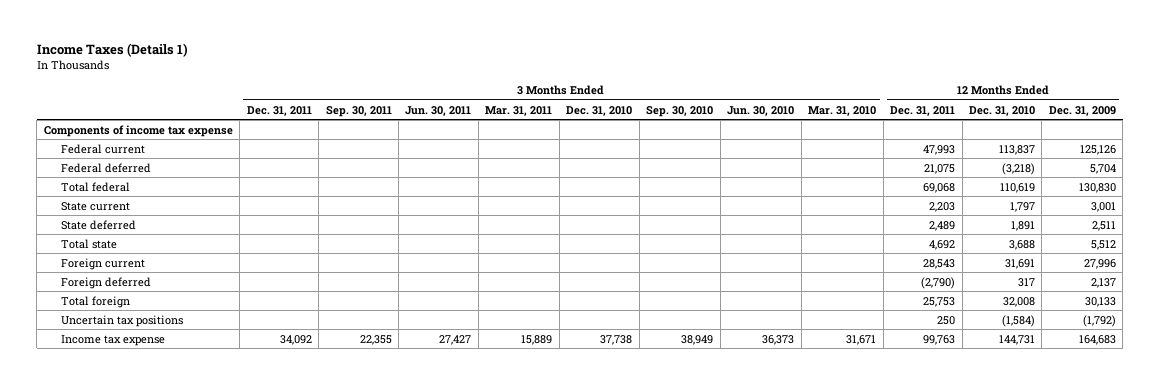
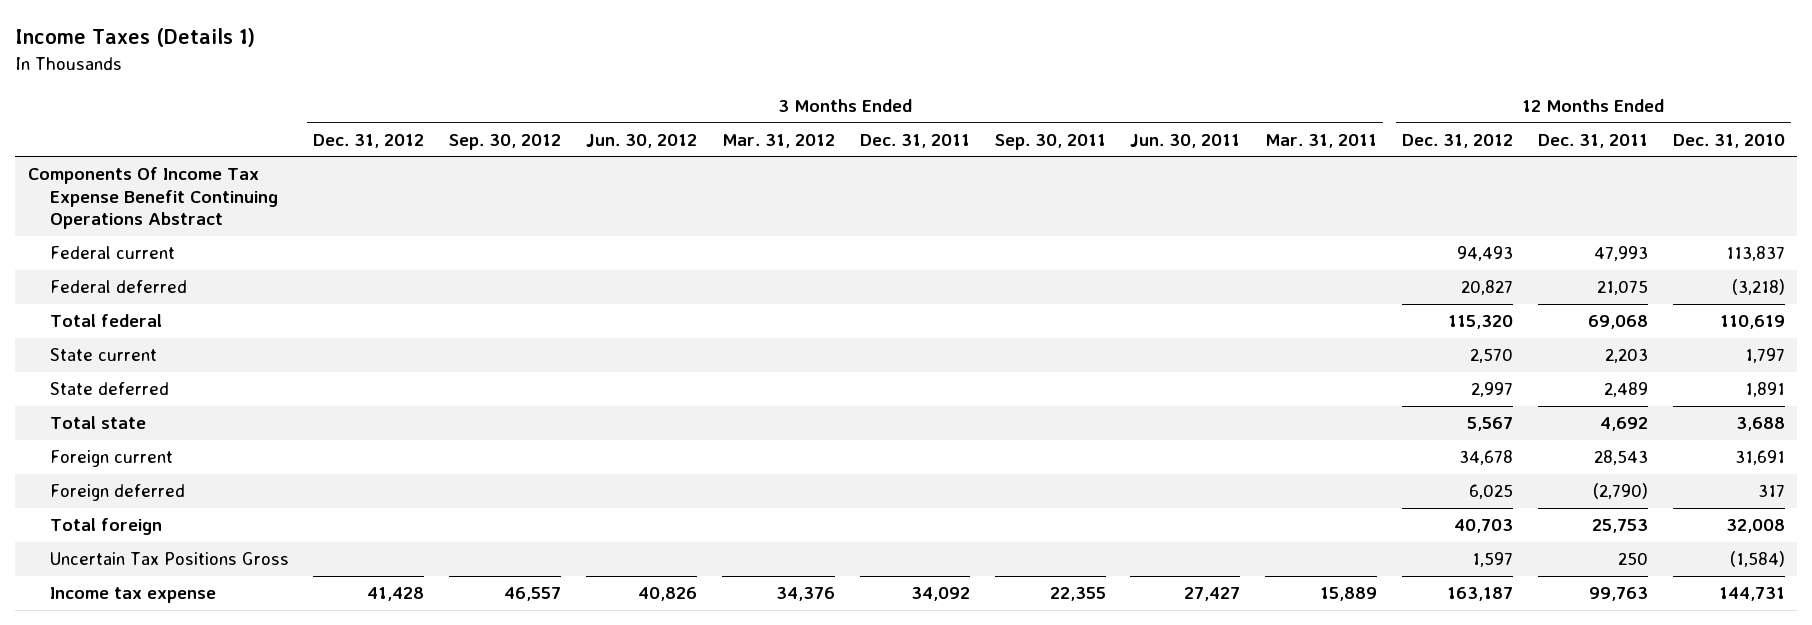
[566,105,633,116] Dec. 31, 2010 -> none
[646,105,714,117] Sep. 30, 2010 -> none
[727,105,795,116] Jun. 30, 2010 -> none
[808,105,877,116] Mar. 31, 2010 -> none
[1048,105,1116,116] Dec. 31, 2009 -> none
none -> [313,133,425,148] Dec. 31, 2012
none -> [449,133,562,150] Sep. 30, 2012
none -> [586,133,698,148] Jun. 30, 2012
none -> [721,133,835,148] Mar. 31, 2012
none -> [1401,133,1513,148] Dec. 31, 2012
[43,124,233,137] Components of income tax expense -> [27,167,278,230] Components Of Income Tax Expense Benefit Continuing Operations Abstract
[60,314,183,327] Uncertain tax positions -> [49,552,289,566] Uncertain Tax Positions Gross

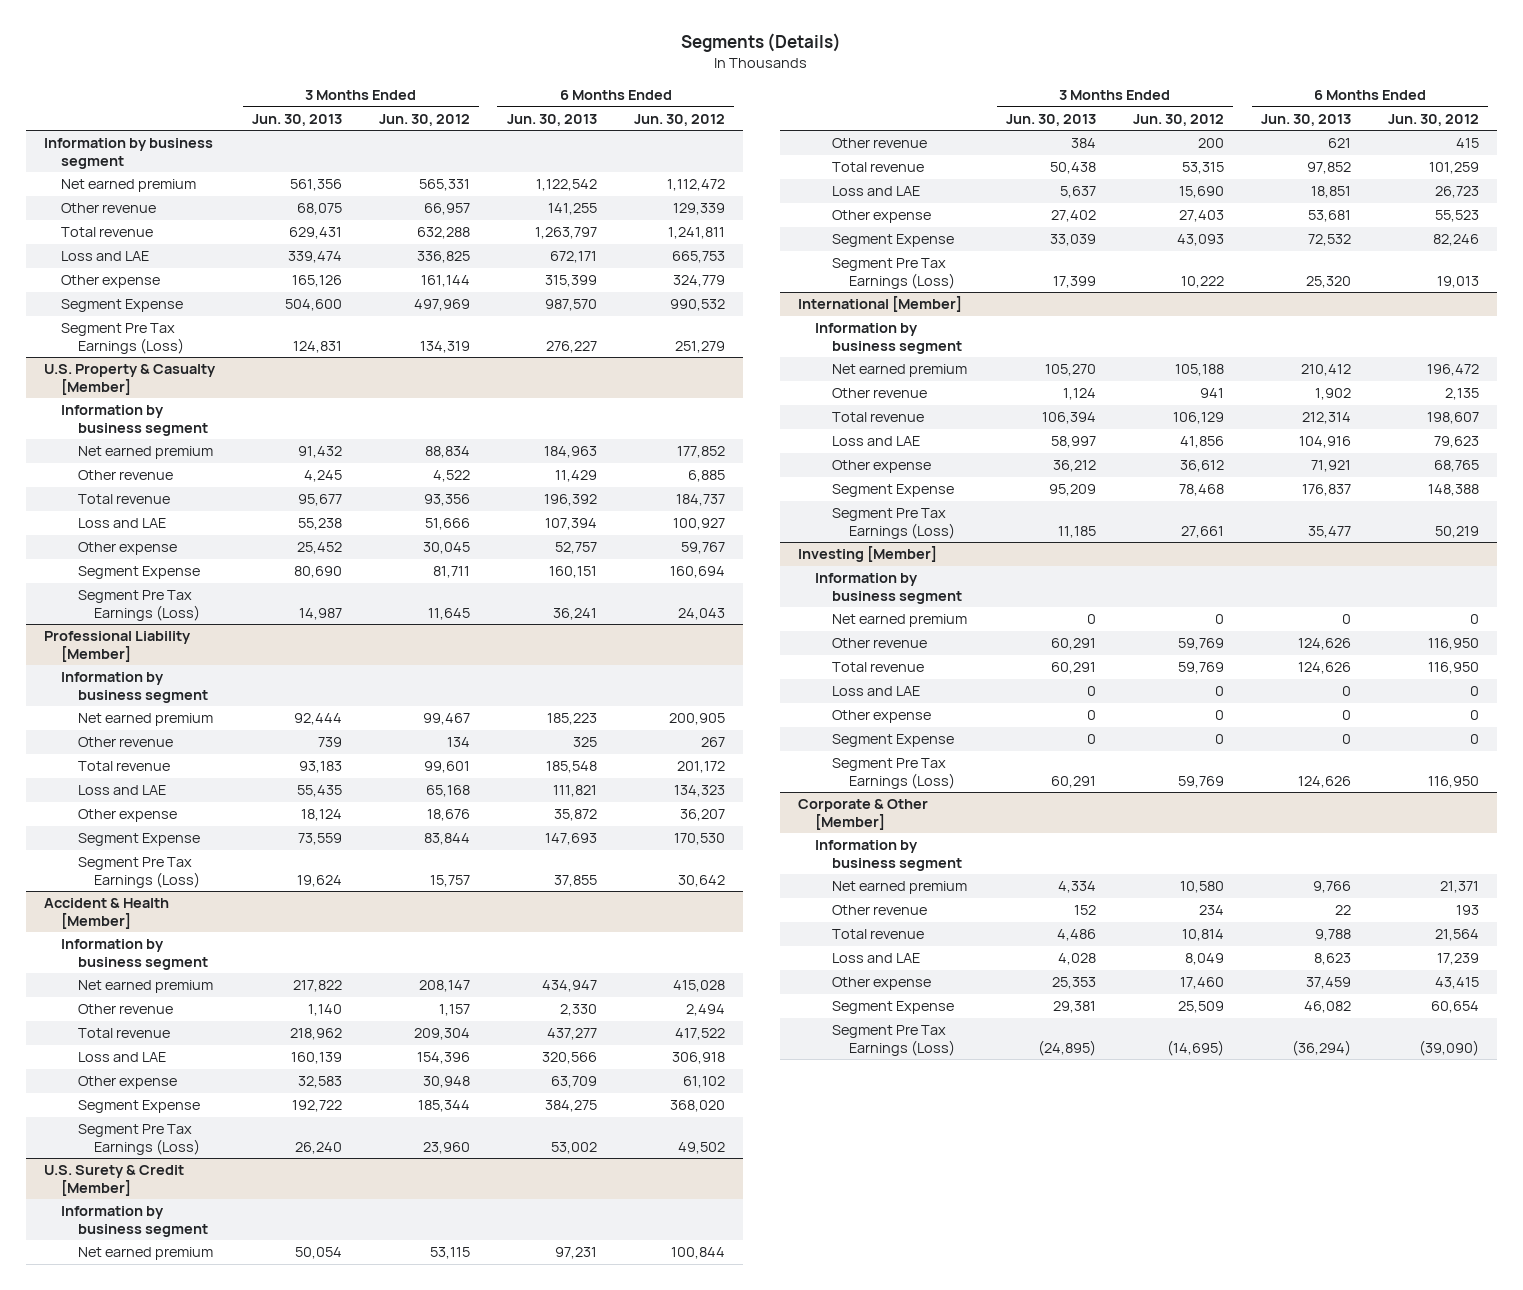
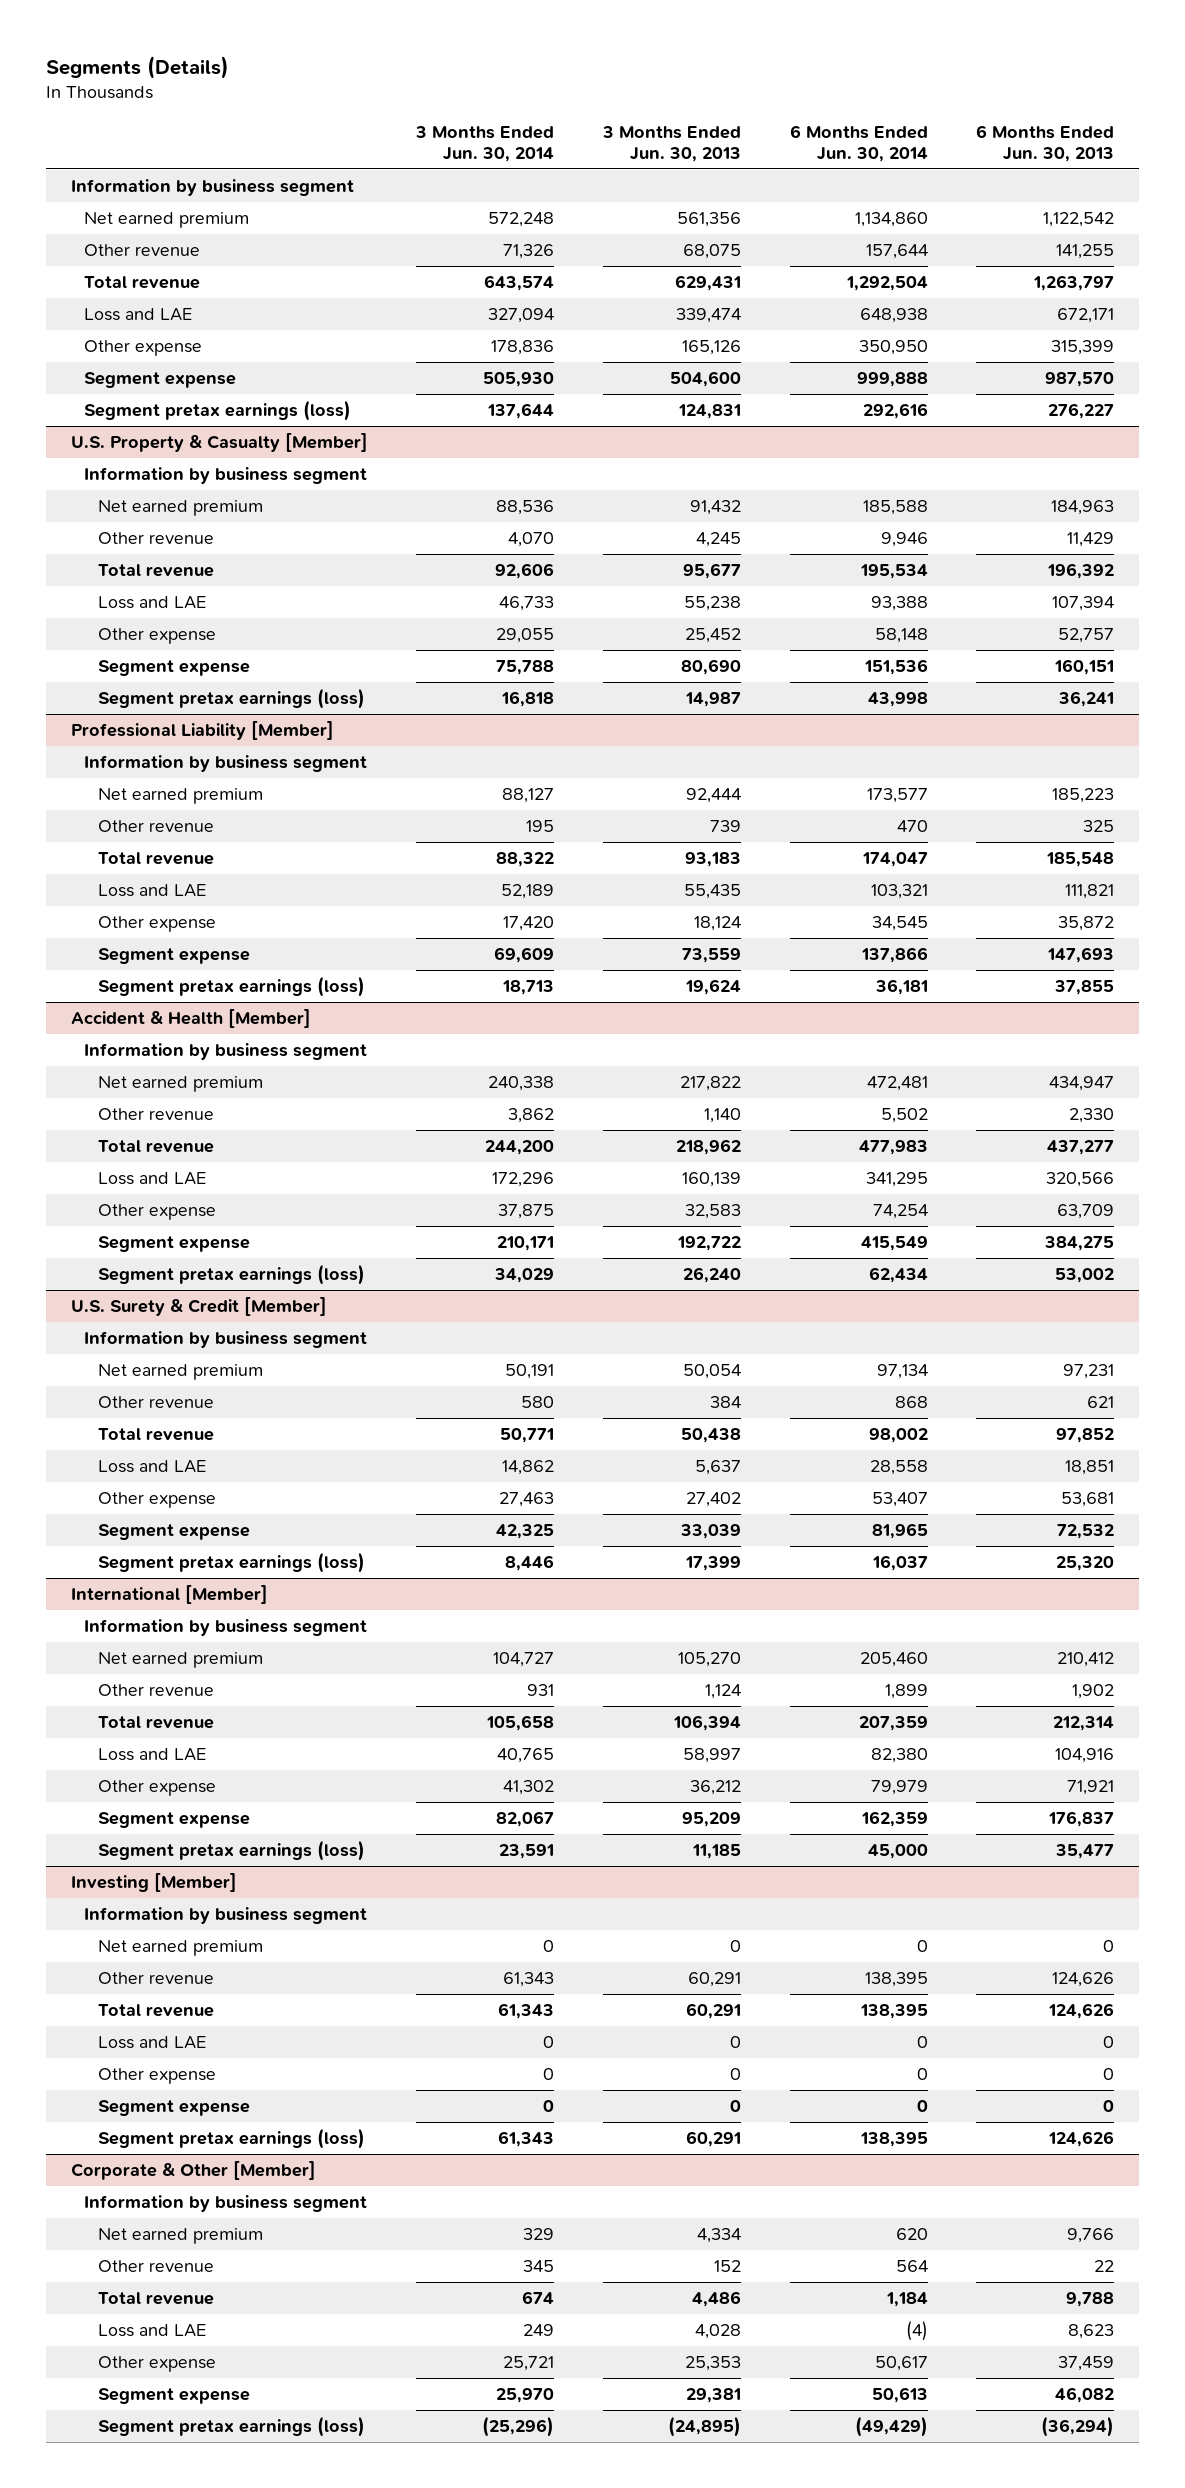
[378,113,470,126] Jun. 30, 2012 -> none
[633,113,725,126] Jun. 30, 2012 -> none
none -> [415,126,555,162] 3 Months Ended Jun. 30, 2014
none -> [789,125,928,162] 6 Months Ended Jun. 30, 2014
[60,299,183,313] Segment Expense -> [84,372,237,389] Segment expense
[60,323,184,354] Segment Pre Tax Earnings (Loss) -> [84,400,352,422] Segment pretax earnings (loss)
[77,566,200,580] Segment Expense -> [97,660,250,677] Segment expense
[77,590,201,621] Segment Pre Tax Earnings (Loss) -> [97,688,365,710] Segment pretax earnings (loss)
[77,833,200,847] Segment Expense -> [97,948,250,965] Segment expense
[77,857,201,888] Segment Pre Tax Earnings (Loss) -> [97,976,365,998] Segment pretax earnings (loss)
[77,1100,200,1114] Segment Expense -> [97,1236,250,1253] Segment expense
[77,1124,201,1155] Segment Pre Tax Earnings (Loss) -> [97,1264,365,1286] Segment pretax earnings (loss)
[831,234,954,248] Segment Expense -> [97,1524,250,1541] Segment expense
[831,258,955,289] Segment Pre Tax Earnings (Loss) -> [97,1552,365,1574] Segment pretax earnings (loss)
[831,484,954,498] Segment Expense -> [97,1812,250,1829] Segment expense
[831,508,955,539] Segment Pre Tax Earnings (Loss) -> [97,1840,365,1862] Segment pretax earnings (loss)
[831,734,954,748] Segment Expense -> [97,2100,250,2117] Segment expense
[831,758,955,789] Segment Pre Tax Earnings (Loss) -> [97,2128,365,2150] Segment pretax earnings (loss)
[831,1001,954,1015] Segment Expense -> [97,2388,250,2405] Segment expense
[831,1025,955,1056] Segment Pre Tax Earnings (Loss) -> [97,2416,365,2438] Segment pretax earnings (loss)

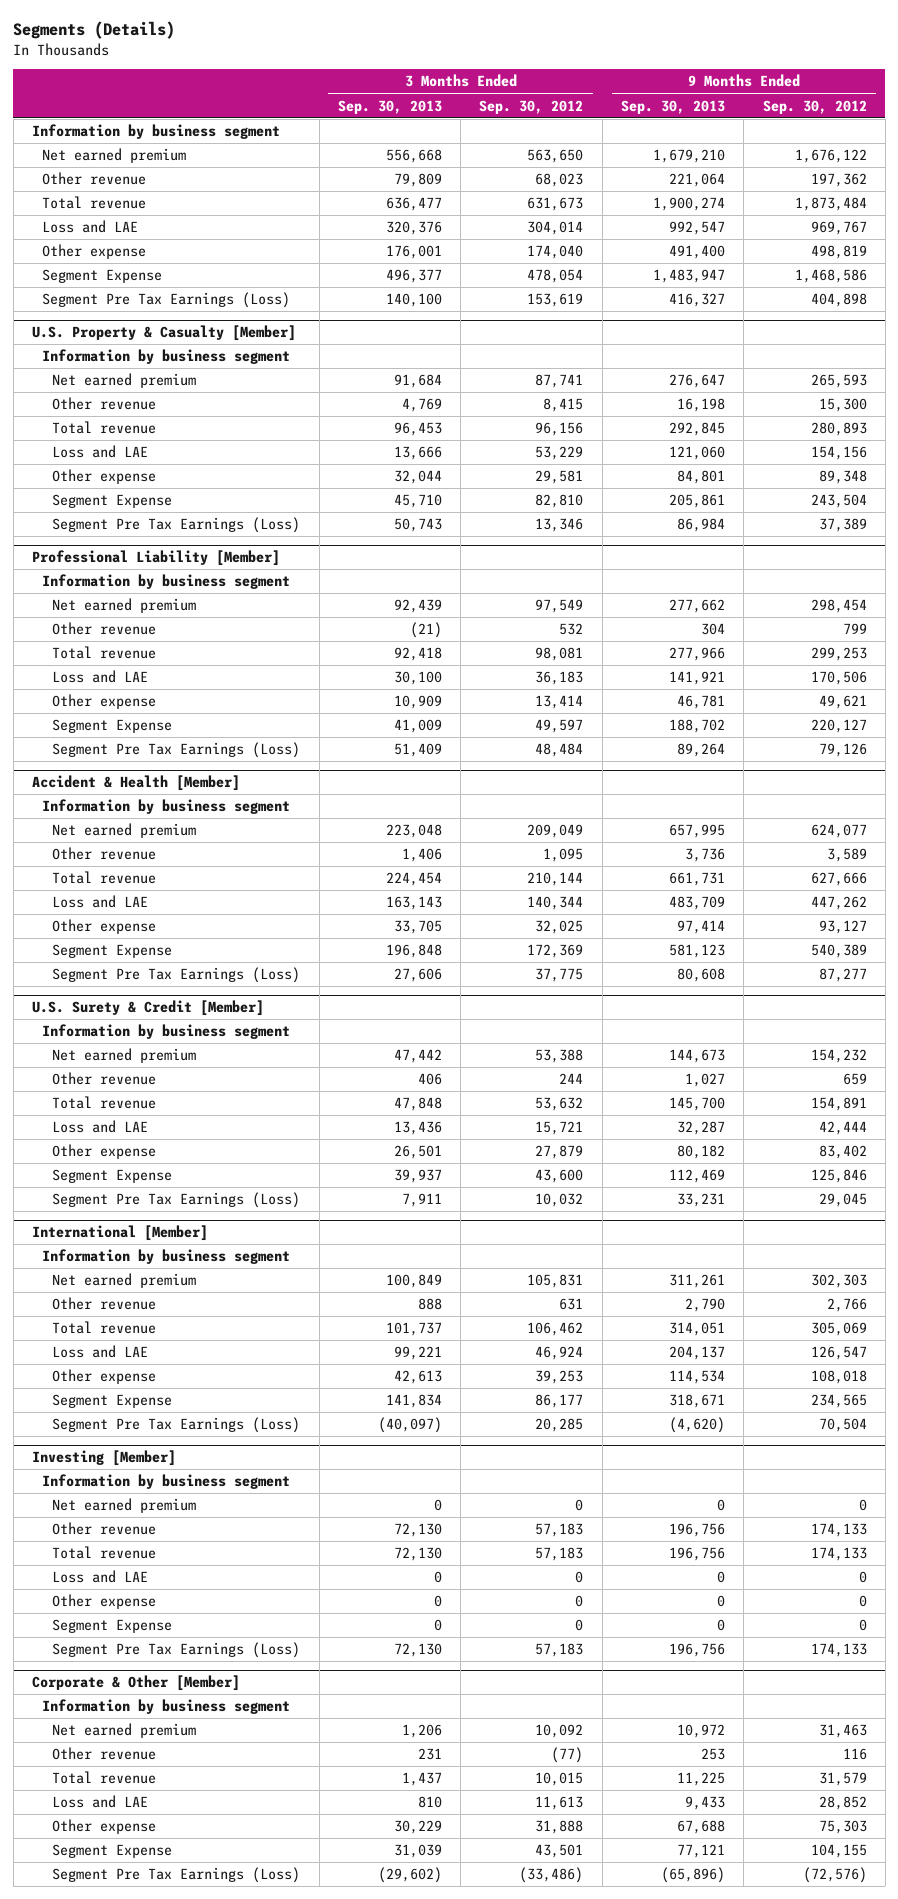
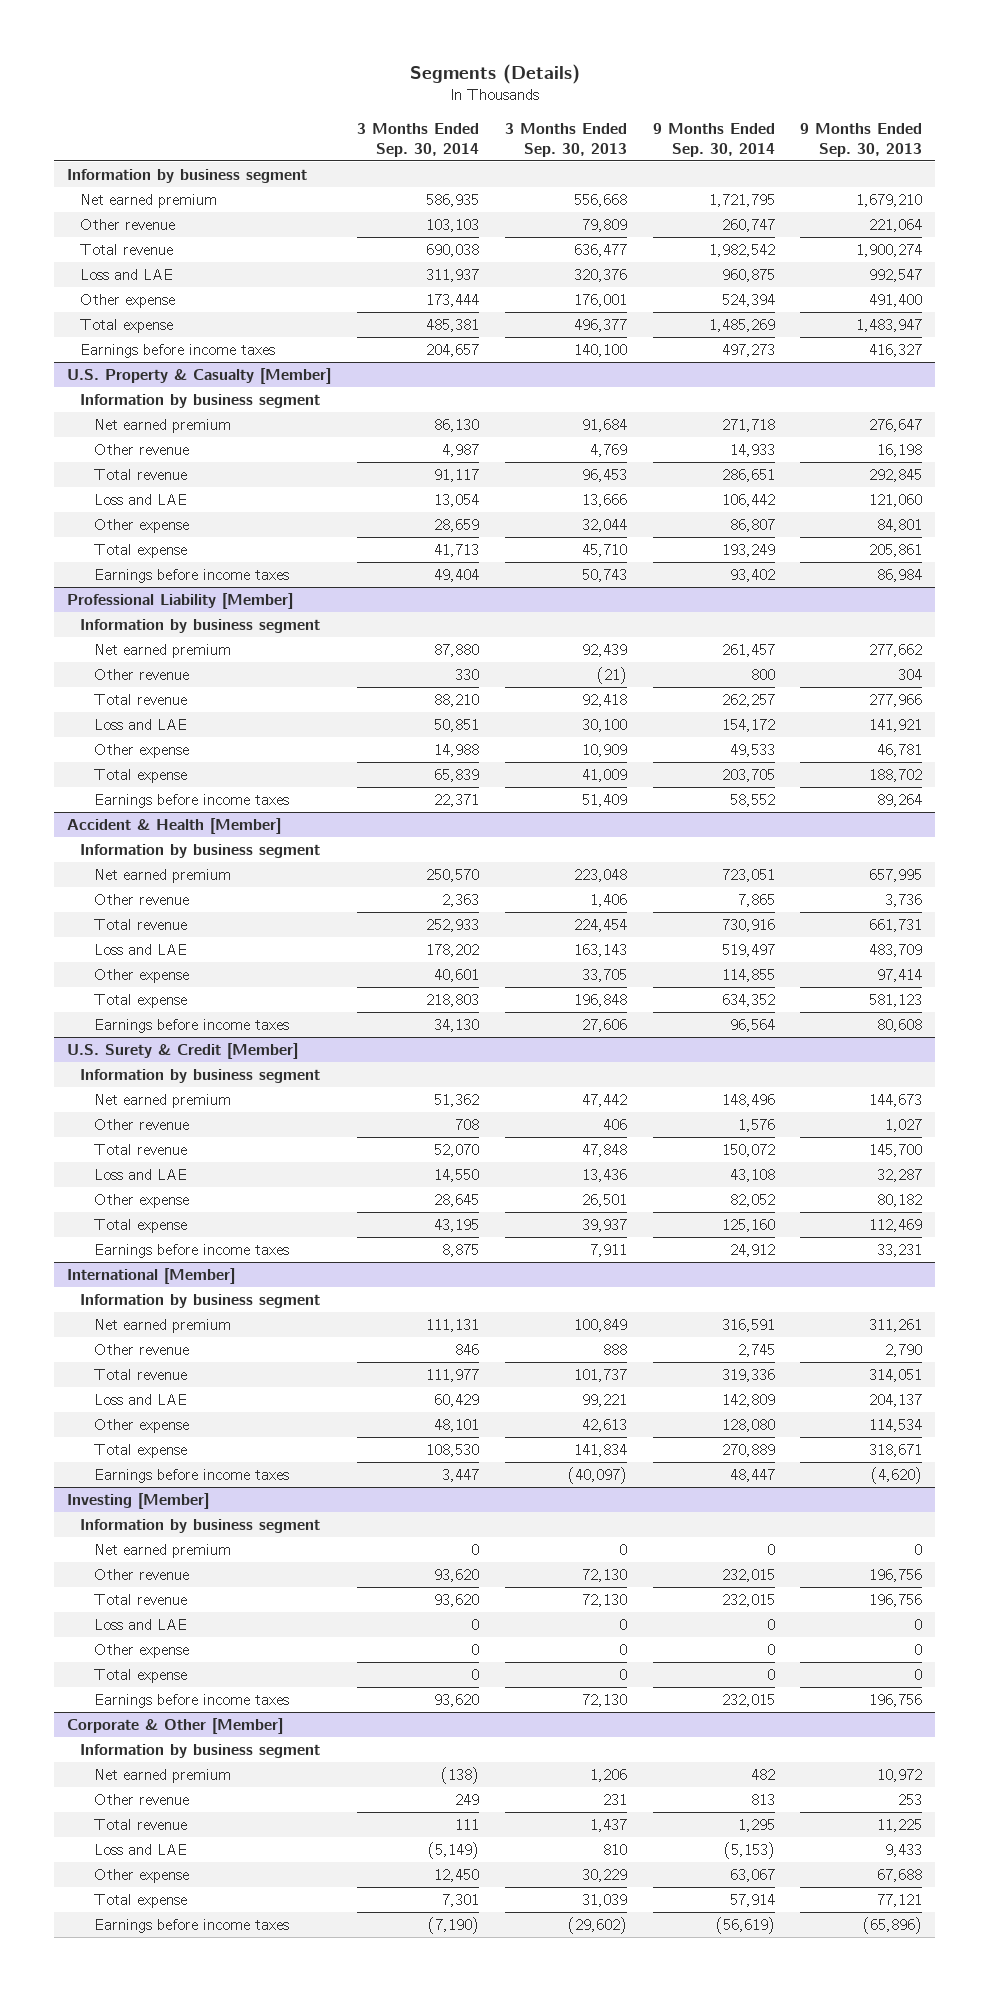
[479,99,584,114] Sep. 30, 2012 -> none
[762,99,867,114] Sep. 30, 2012 -> none
none -> [356,123,479,157] 3 Months Ended Sep. 30, 2014
none -> [652,123,775,157] 9 Months Ended Sep. 30, 2014
[42,269,163,284] Segment Expense -> [80,318,174,333] Total expense
[42,292,291,309] Segment Pre Tax Earnings (Loss) -> [80,343,276,358] Earnings before income taxes
[52,494,173,509] Segment Expense -> [93,543,187,558] Total expense
[52,517,301,534] Segment Pre Tax Earnings (Loss) -> [93,568,289,583] Earnings before income taxes
[52,719,173,734] Segment Expense -> [93,768,187,783] Total expense
[52,742,301,759] Segment Pre Tax Earnings (Loss) -> [93,793,289,808] Earnings before income taxes
[52,944,173,959] Segment Expense -> [93,993,187,1008] Total expense
[52,967,301,984] Segment Pre Tax Earnings (Loss) -> [93,1018,289,1033] Earnings before income taxes
[52,1169,173,1184] Segment Expense -> [93,1218,187,1233] Total expense
[52,1192,301,1209] Segment Pre Tax Earnings (Loss) -> [93,1243,289,1258] Earnings before income taxes
[52,1394,173,1409] Segment Expense -> [93,1443,187,1458] Total expense
[52,1417,301,1434] Segment Pre Tax Earnings (Loss) -> [93,1468,289,1483] Earnings before income taxes
[52,1619,173,1634] Segment Expense -> none
none -> [93,1668,187,1683] Total expense
[52,1642,301,1659] Segment Pre Tax Earnings (Loss) -> [93,1693,289,1708] Earnings before income taxes
[52,1844,173,1859] Segment Expense -> [93,1893,187,1908] Total expense
[52,1867,301,1884] Segment Pre Tax Earnings (Loss) -> [93,1918,289,1933] Earnings before income taxes

